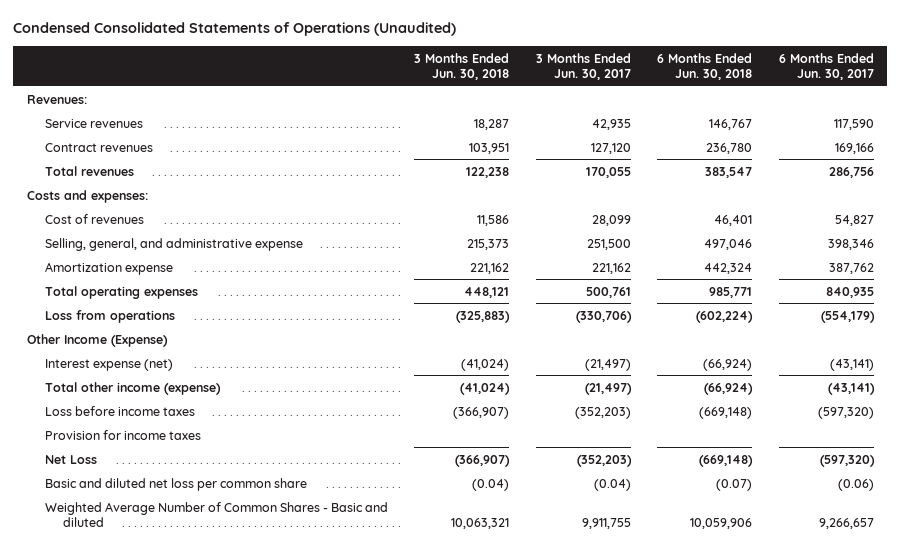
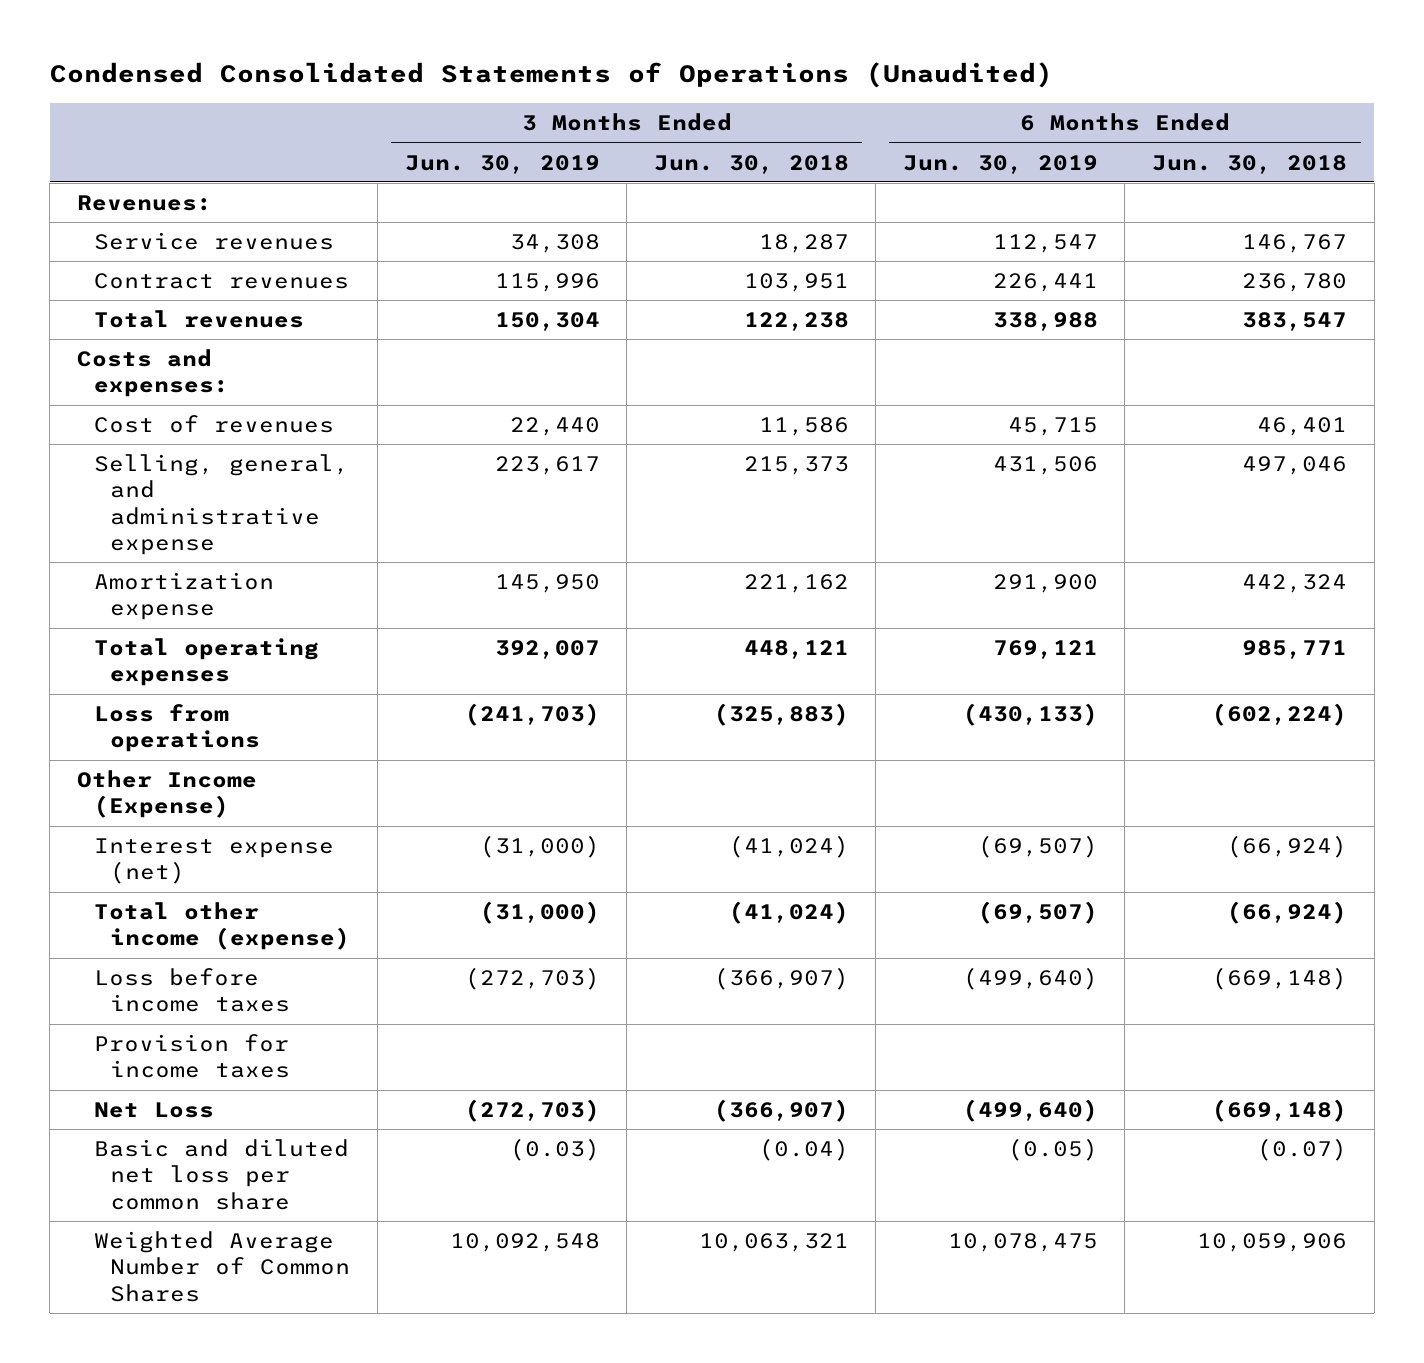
[535,52,631,81] 3 Months Ended Jun. 30, 2017 -> none
[778,52,874,81] 6 Months Ended Jun. 30, 2017 -> none
none -> [404,154,600,174] Jun. 30, 2019
none -> [902,154,1098,174] Jun. 30, 2019
[44,501,388,528] Weighted Average Number of Common Shares - Basic and diluted -> [93,1231,351,1302] Weighted Average Number of Common Shares

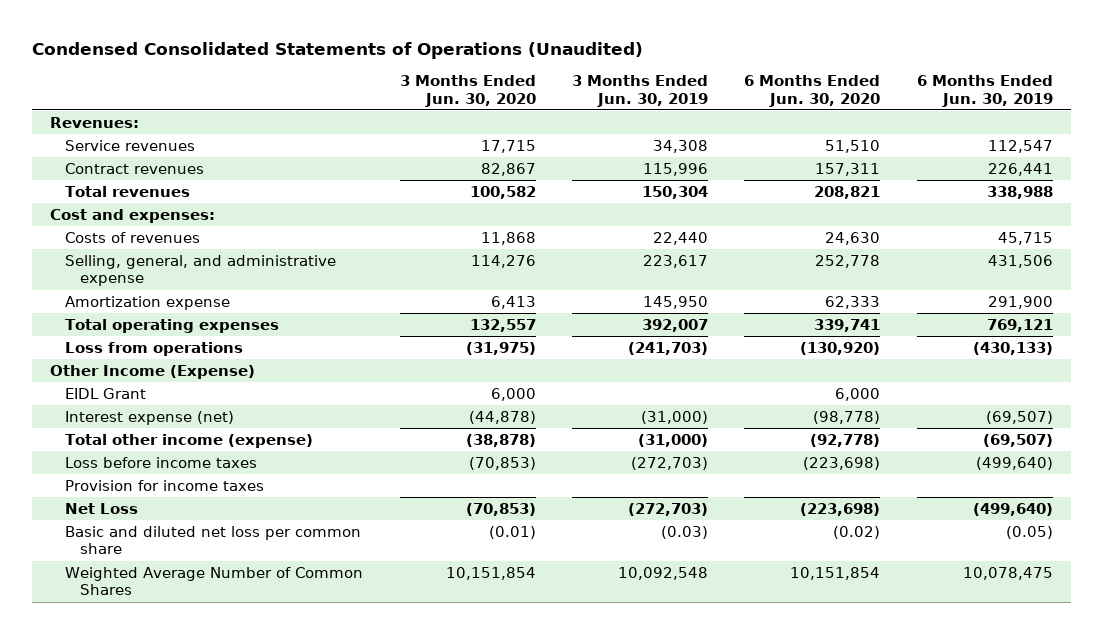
[653,154,849,174] Jun. 30, 2018 -> none
[1152,154,1348,174] Jun. 30, 2018 -> none
none -> [399,74,536,107] 3 Months Ended Jun. 30, 2020
none -> [744,74,881,107] 6 Months Ended Jun. 30, 2020
[76,349,229,398] Costs and expenses: -> [50,208,216,223] Cost and expenses:
[93,415,334,434] Cost of revenues -> [65,231,201,243] Costs of revenues
none -> [65,387,147,399] EIDL Grant

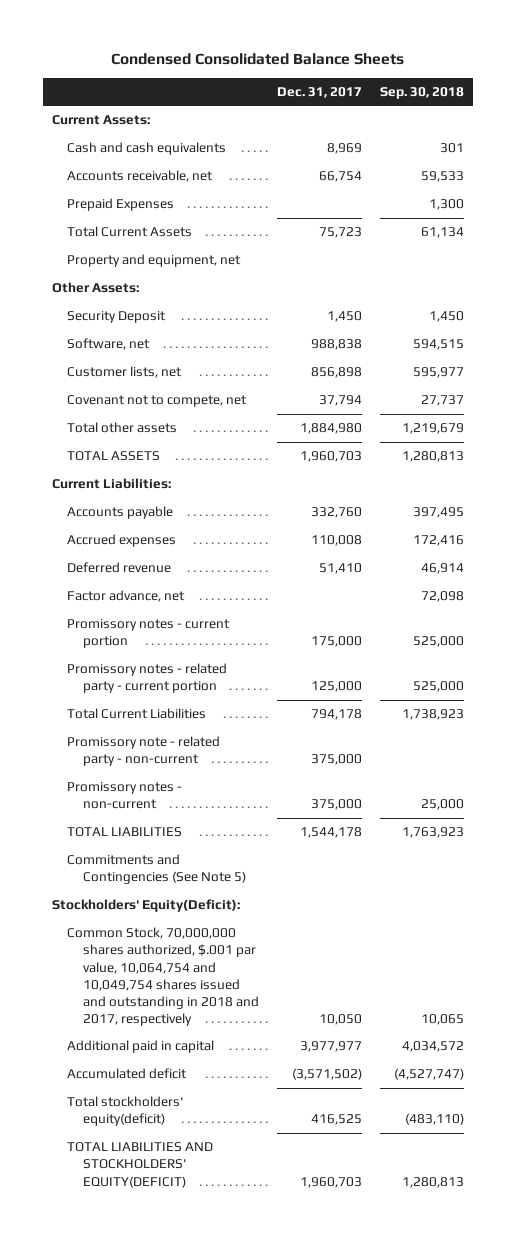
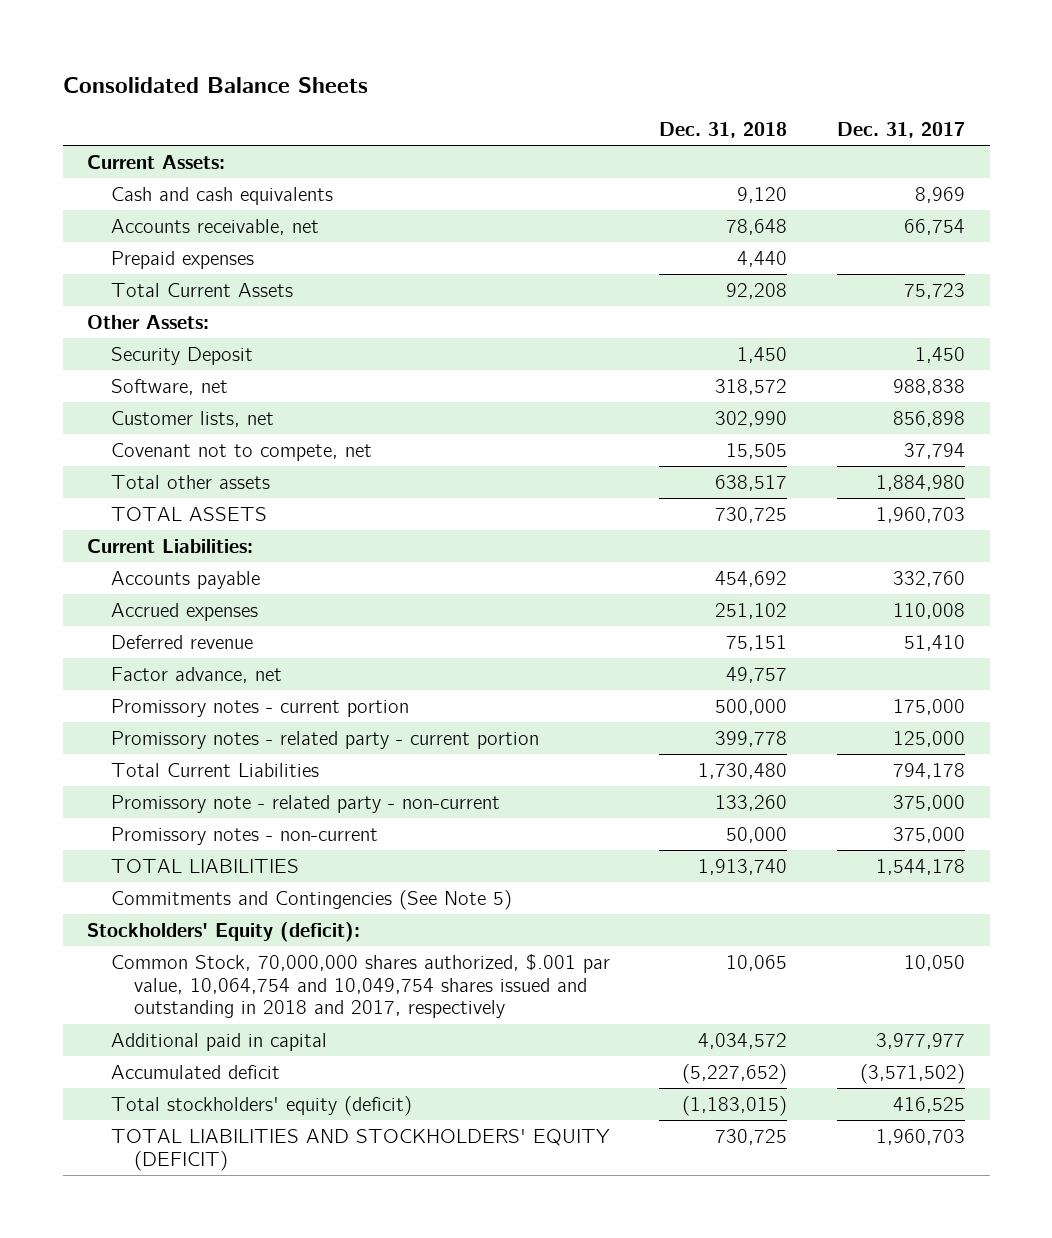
[111,53,405,66] Condensed Consolidated Balance Sheets -> [62,77,368,94] Consolidated Balance Sheets
[380,87,465,100] Sep. 30, 2018 -> none
none -> [659,121,788,138] Dec. 31, 2018
[67,198,175,212] Prepaid Expenses -> [110,250,254,269] Prepaid expenses
[67,254,242,268] Property and equipment, net -> none
[51,899,240,913] Stockholders' Equity(Deficit): -> [87,921,361,942] Stockholders' Equity (deficit):
[67,1096,184,1127] Total stockholders' equity(deficit) -> [110,1095,412,1116] Total stockholders' equity (deficit)
[67,1142,214,1188] TOTAL LIABILITIES AND STOCKHOLDERS' EQUITY(DEFICIT) -> [110,1128,610,1171] TOTAL LIABILITIES AND STOCKHOLDERS' EQUITY (DEFICIT)

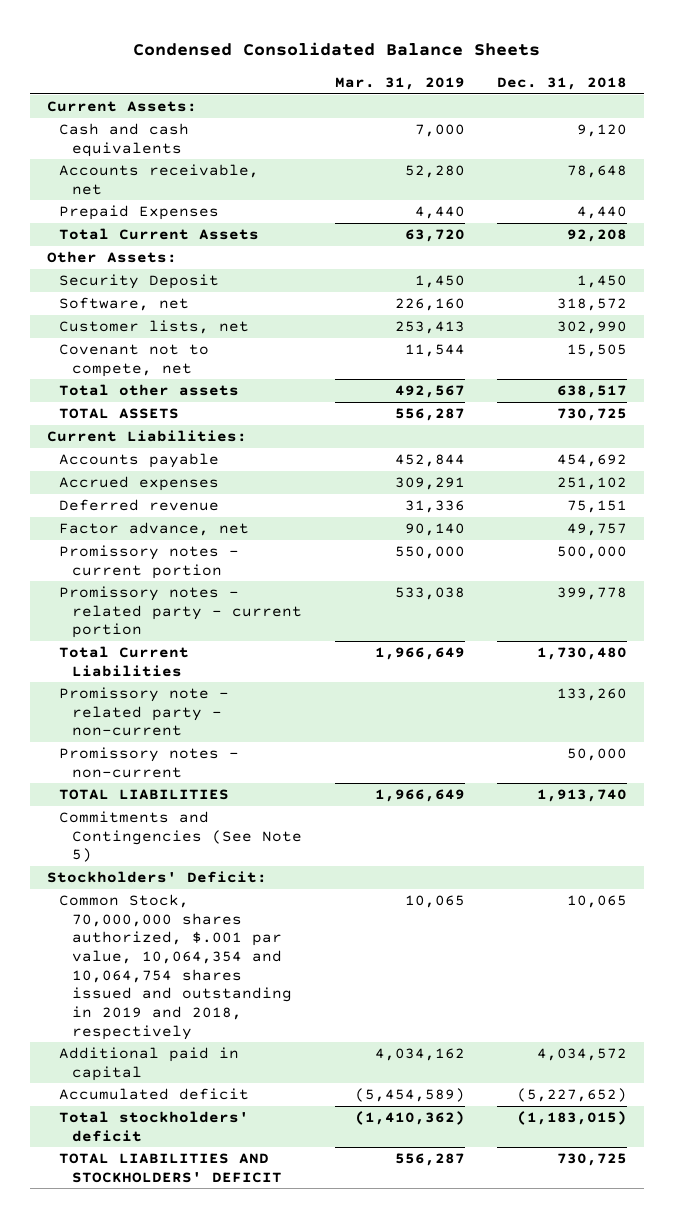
[62,77,368,94] Consolidated Balance Sheets -> [133,42,541,57] Condensed Consolidated Balance Sheets
[836,121,965,138] Dec. 31, 2017 -> none
none -> [334,76,465,90] Mar. 31, 2019
[110,250,254,269] Prepaid expenses -> [59,205,220,221] Prepaid Expenses
[87,921,361,942] Stockholders' Equity (deficit): -> [46,871,267,884] Stockholders' Deficit:
[110,953,610,1019] Common Stock, 70,000,000 shares authorized, $.001 par value, 10,064,754 and 10,049,754 shares issued and outstanding in 2018 and 2017, respectively -> [59,894,292,1040] Common Stock, 70,000,000 shares authorized, $.001 par value, 10,064,354 and 10,064,754 shares issued and outstanding in 2019 and 2018, respectively
[110,1095,412,1116] Total stockholders' equity (deficit) -> [59,1111,250,1142] Total stockholders' deficit
[110,1128,610,1171] TOTAL LIABILITIES AND STOCKHOLDERS' EQUITY (DEFICIT) -> [59,1153,282,1183] TOTAL LIABILITIES AND STOCKHOLDERS' DEFICIT

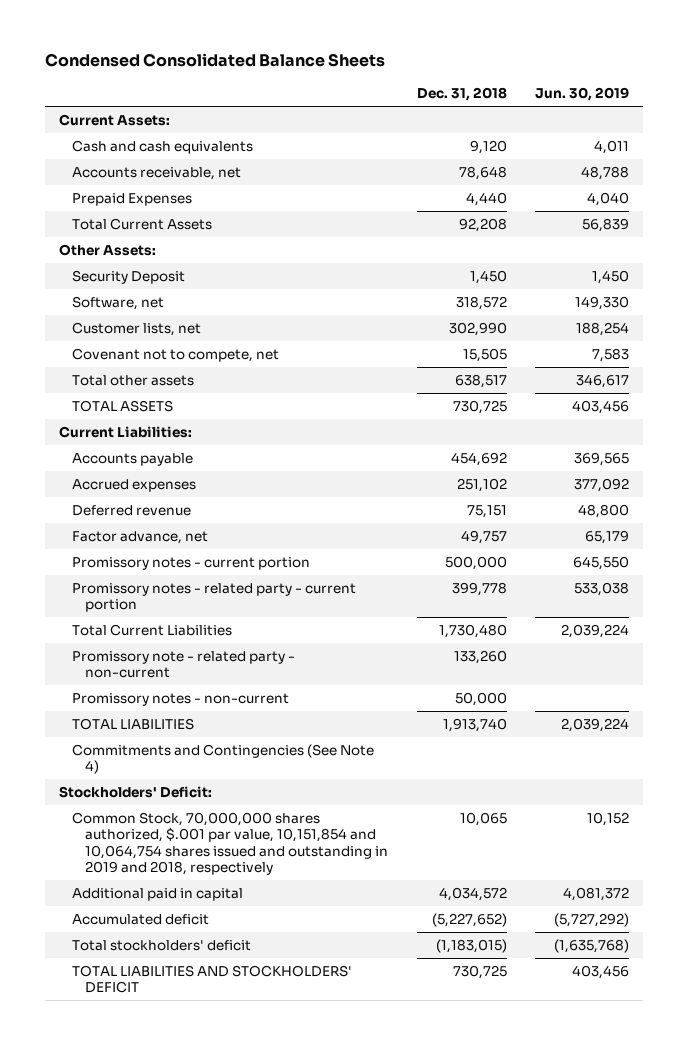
[334,76,465,90] Mar. 31, 2019 -> none
none -> [535,87,630,102] Jun. 30, 2019
[59,811,302,863] Commitments and Contingencies (See Note 5) -> [72,744,375,775] Commitments and Contingencies (See Note 4)
[59,894,292,1040] Common Stock, 70,000,000 shares authorized, $.001 par value, 10,064,354 and 10,064,754 shares issued and outstanding in 2019 and 2018, respectively -> [72,812,389,875] Common Stock, 70,000,000 shares authorized, $.001 par value, 10,151,854 and 10,064,754 shares issued and outstanding in 2019 and 2018, respectively

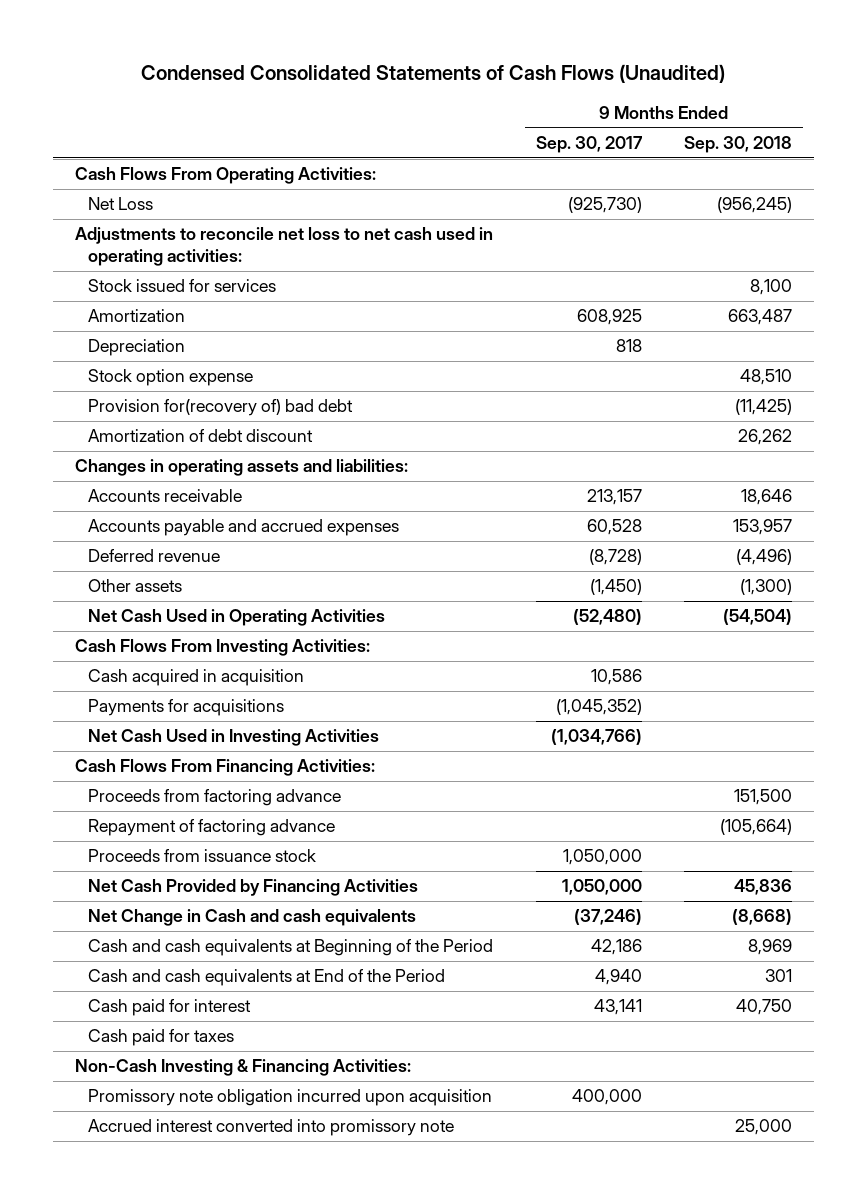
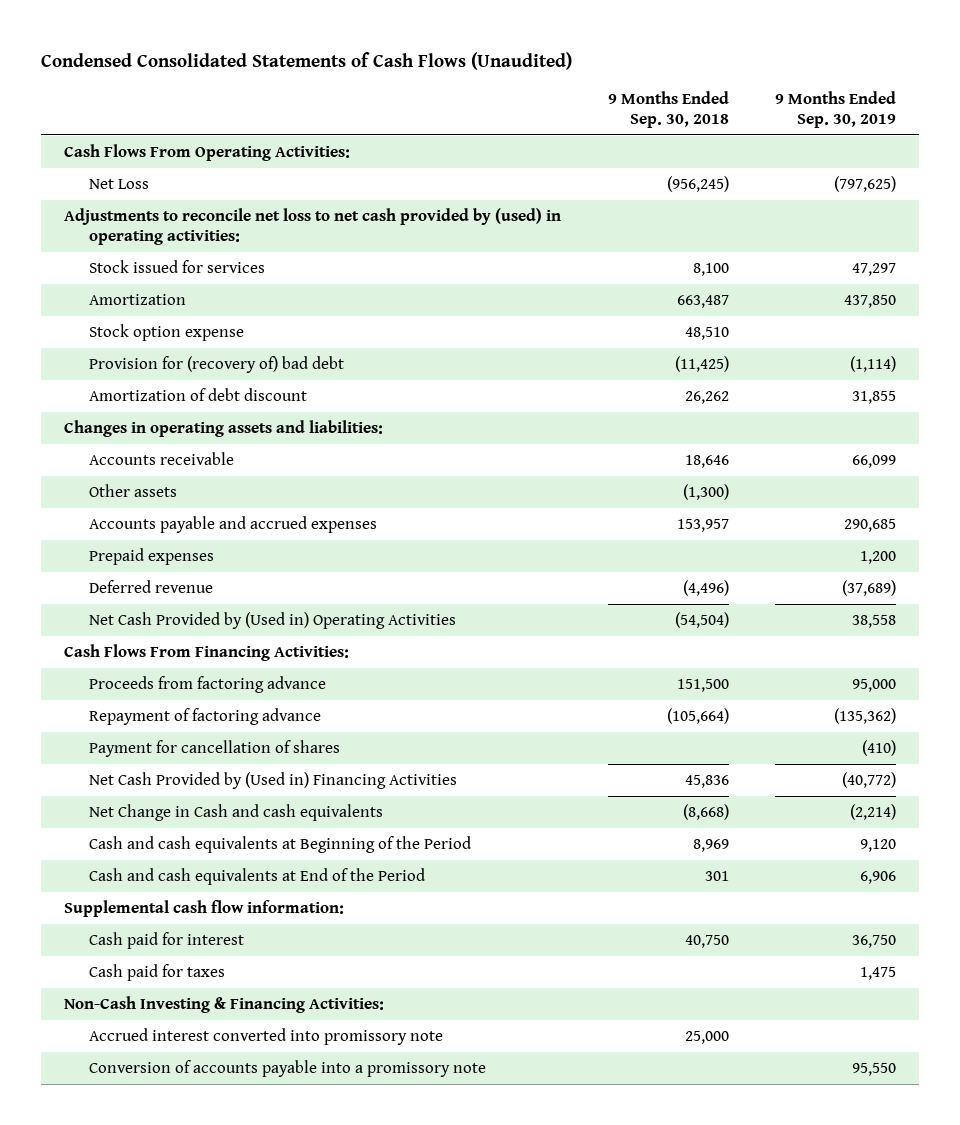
[535,136,643,154] Sep. 30, 2017 -> none
none -> [774,91,896,128] 9 Months Ended Sep. 30, 2019
[74,227,493,267] Adjustments to reconcile net loss to net cash used in operating activities: -> [64,208,562,245] Adjustments to reconcile net loss to net cash provided by (used) in operating activities:
[87,339,185,357] Depreciation -> none
[87,399,353,417] Provision for(recovery of) bad debt -> [89,356,345,374] Provision for (recovery of) bad debt
[87,579,182,593] Other assets -> [89,484,178,498] Other assets
none -> [89,548,215,566] Prepaid expenses
[74,639,370,657] Cash Flows From Investing Activities: -> none
[87,669,304,687] Cash acquired in acquisition -> none
[87,699,284,717] Payments for acquisitions -> none
[87,729,379,747] Net Cash Used in Investing Activities -> none
[87,609,385,627] Net Cash Used in Operating Activities -> [89,612,457,630] Net Cash Provided by (Used in) Operating Activities
[87,849,316,863] Proceeds from issuance stock -> none
none -> [89,740,341,758] Payment for cancellation of shares
[87,879,418,897] Net Cash Provided by Financing Activities -> [89,772,458,790] Net Cash Provided by (Used in) Financing Activities
none -> [64,900,345,918] Supplemental cash flow information:
[87,1089,492,1107] Promissory note obligation incurred upon acquisition -> none
none -> [89,1060,487,1078] Conversion of accounts payable into a promissory note

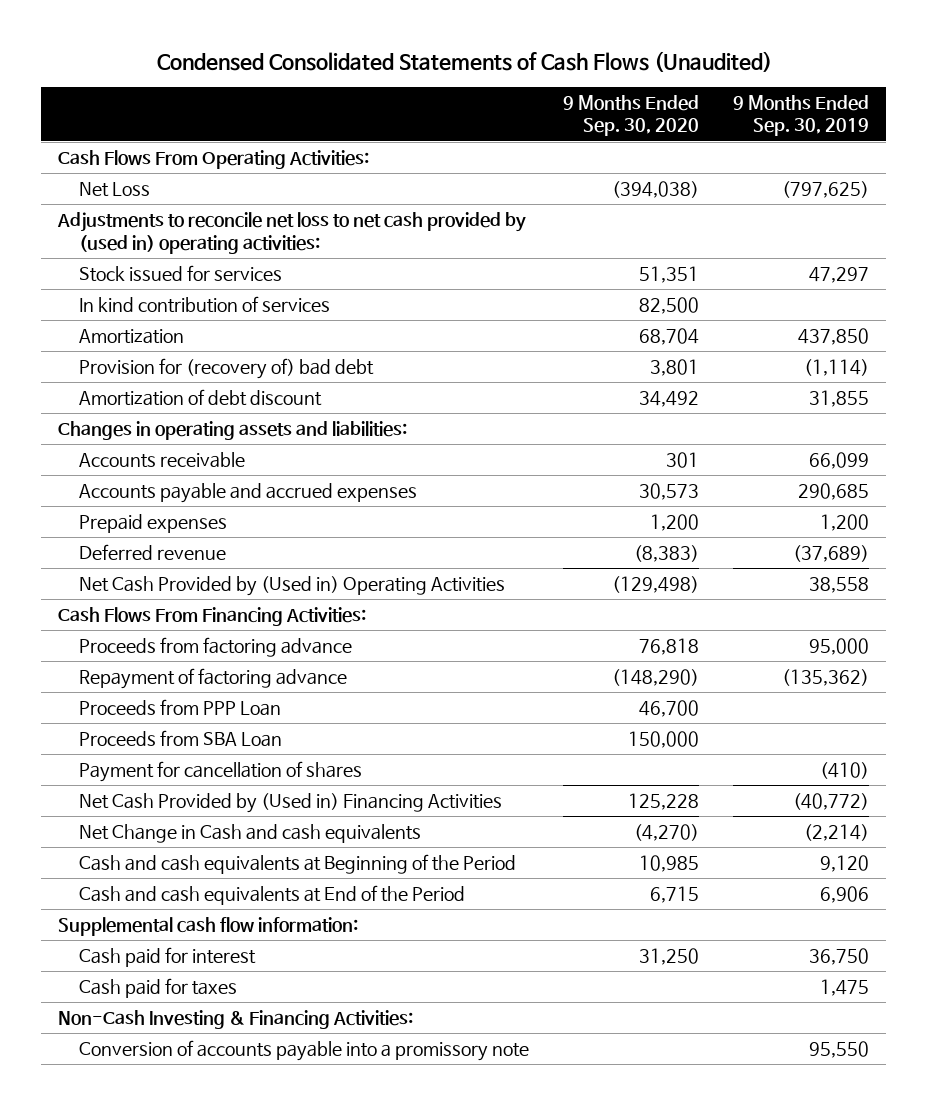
[607,91,729,128] 9 Months Ended Sep. 30, 2018 -> none
none -> [563,94,700,137] 9 Months Ended Sep. 30, 2020
[64,208,562,245] Adjustments to reconcile net loss to net cash provided by (used) in operating activities: -> [57,212,527,254] Adjustments to reconcile net loss to net cash provided by (used in) operating activities:
none -> [79,296,331,314] In kind contribution of services
[89,324,245,342] Stock option expense -> none
[89,484,178,498] Other assets -> none
none -> [79,699,282,717] Proceeds from PPP Loan
none -> [79,730,283,748] Proceeds from SBA Loan
[89,1028,444,1046] Accrued interest converted into promissory note -> none

